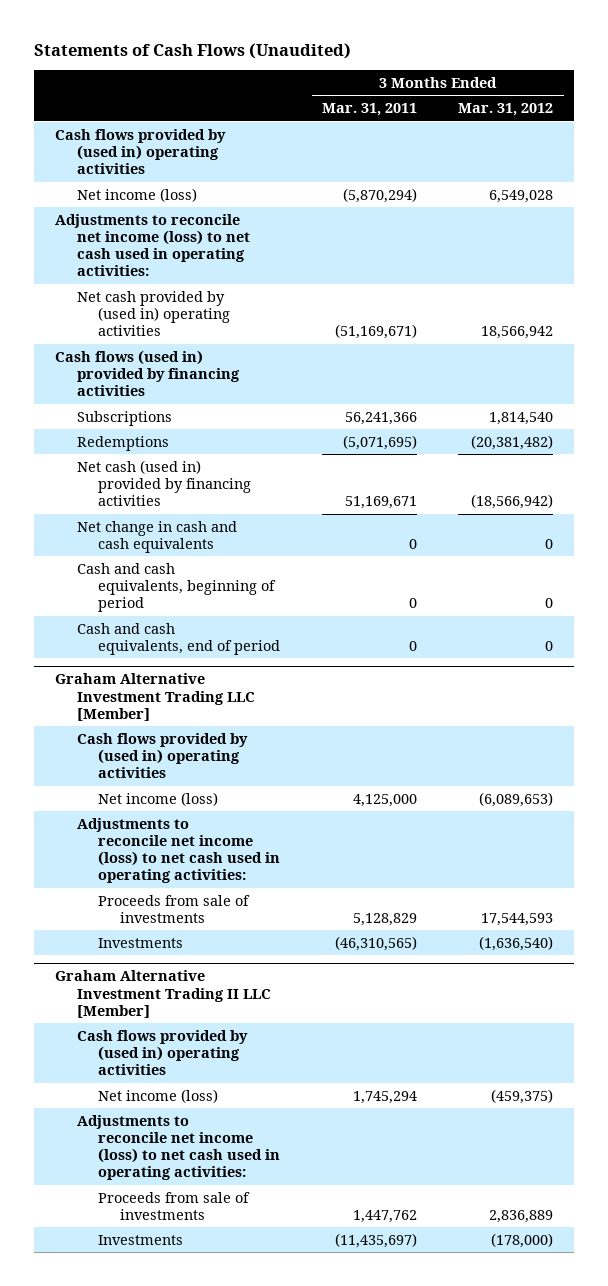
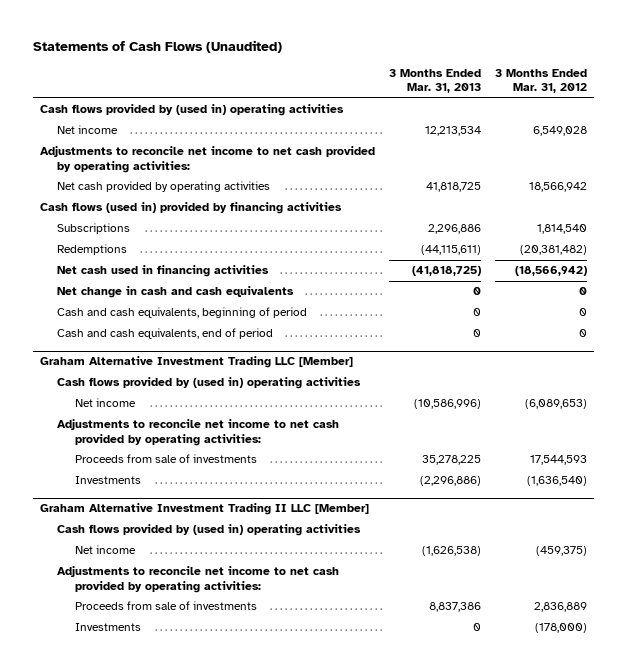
[321,103,417,117] Mar. 31, 2011 -> none
none -> [388,68,481,94] 3 Months Ended Mar. 31, 2013
[76,187,197,202] Net income (loss) -> [57,125,119,135] Net income
[54,213,250,277] Adjustments to reconcile net income (loss) to net cash used in operating activities: -> [39,146,375,173] Adjustments to reconcile net income to net cash provided by operating activities:
[76,290,231,337] Net cash provided by (used in) operating activities -> [57,181,271,193] Net cash provided by operating activities
[76,459,252,507] Net cash (used in) provided by financing activities -> [57,265,270,278] Net cash used in financing activities
[98,791,219,806] Net income (loss) -> [75,398,137,408] Net income
[76,817,281,884] Adjustments to reconcile net income (loss) to net cash used in operating activities: -> [57,419,340,446] Adjustments to reconcile net income to net cash provided by operating activities:
[98,1088,219,1103] Net income (loss) -> [75,545,137,555] Net income
[76,1114,281,1181] Adjustments to reconcile net income (loss) to net cash used in operating activities: -> [57,566,340,593] Adjustments to reconcile net income to net cash provided by operating activities:

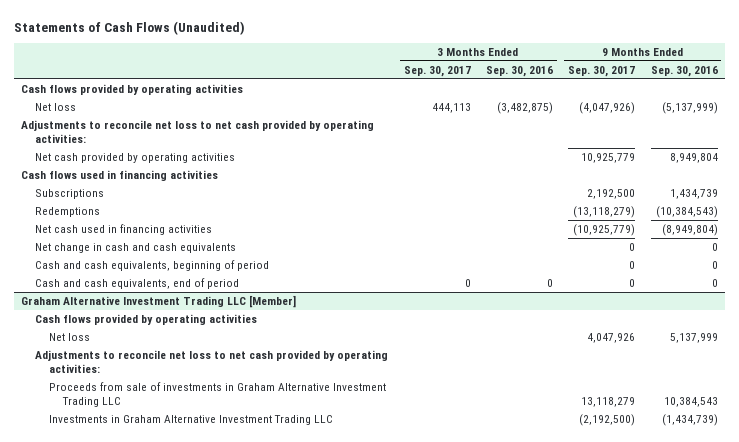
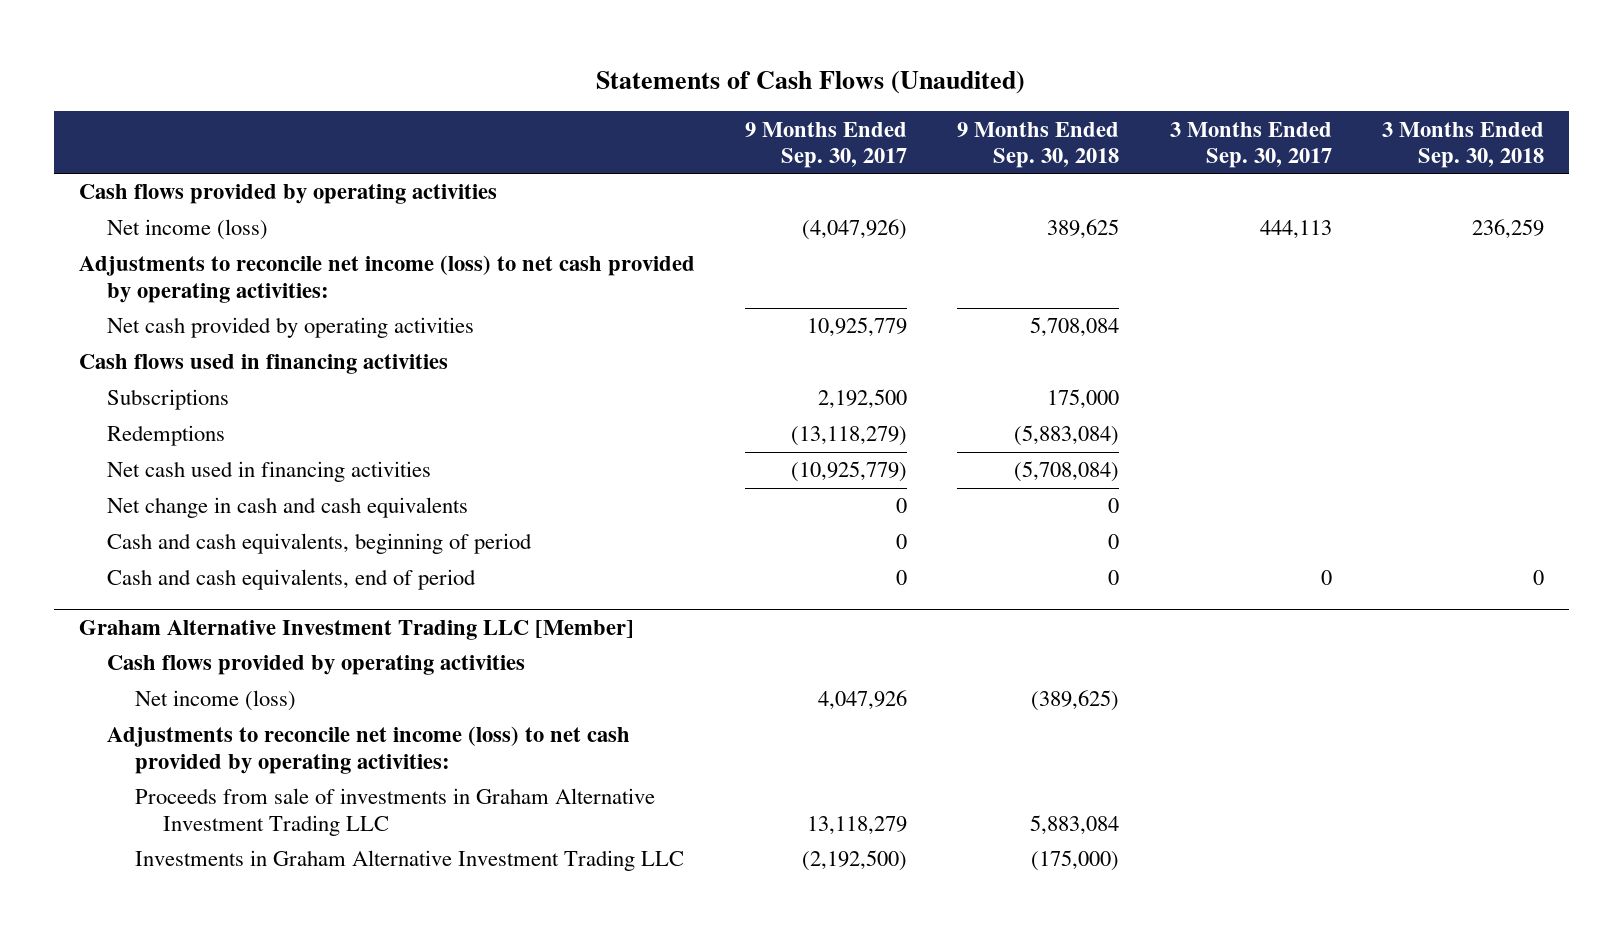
[485,65,553,77] Sep. 30, 2016 -> none
[650,65,718,77] Sep. 30, 2016 -> none
none -> [957,121,1120,168] 9 Months Ended Sep. 30, 2018
none -> [1381,121,1544,168] 3 Months Ended Sep. 30, 2018
[35,102,77,111] Net loss -> [106,219,268,241] Net income (loss)
[21,119,375,144] Adjustments to reconcile net loss to net cash provided by operating activities: -> [78,255,695,303] Adjustments to reconcile net income (loss) to net cash provided by operating activities:
[49,332,91,341] Net loss -> [134,690,296,712] Net income (loss)
[35,349,389,374] Adjustments to reconcile net loss to net cash provided by operating activities: -> [106,726,630,774] Adjustments to reconcile net income (loss) to net cash provided by operating activities:

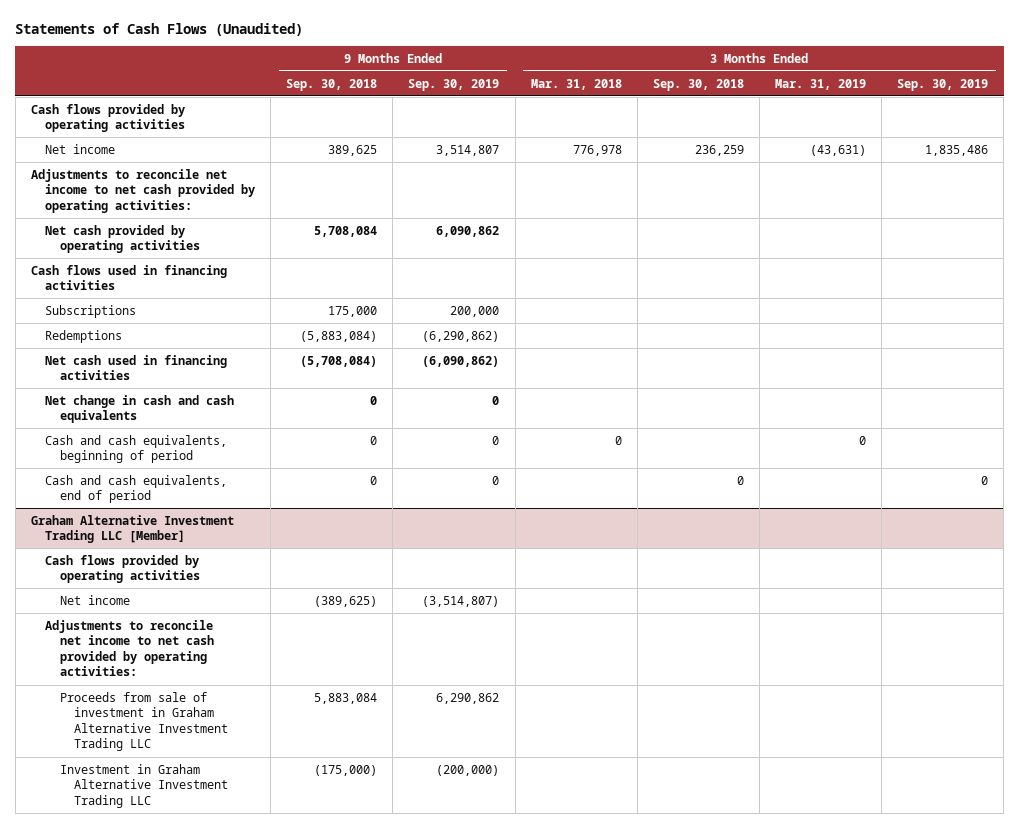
[745,121,908,168] 9 Months Ended Sep. 30, 2017 -> none
[1169,121,1332,168] 3 Months Ended Sep. 30, 2017 -> none
none -> [408,78,500,91] Sep. 30, 2019
none -> [530,78,622,90] Mar. 31, 2018
none -> [774,78,866,90] Mar. 31, 2019
none -> [897,78,989,91] Sep. 30, 2019
[106,219,268,241] Net income (loss) -> [45,143,116,154] Net income
[78,255,695,303] Adjustments to reconcile net income (loss) to net cash provided by operating activities: -> [30,168,256,213] Adjustments to reconcile net income to net cash provided by operating activities:
[134,690,296,712] Net income (loss) -> [59,594,130,605] Net income
[106,726,630,774] Adjustments to reconcile net income (loss) to net cash provided by operating activities: -> [45,619,214,677] Adjustments to reconcile net income to net cash provided by operating activities:
[134,788,655,836] Proceeds from sale of investments in Graham Alternative Investment Trading LLC -> [59,691,228,752] Proceeds from sale of investment in Graham Alternative Investment Trading LLC
[134,850,684,872] Investments in Graham Alternative Investment Trading LLC -> [59,763,228,808] Investment in Graham Alternative Investment Trading LLC

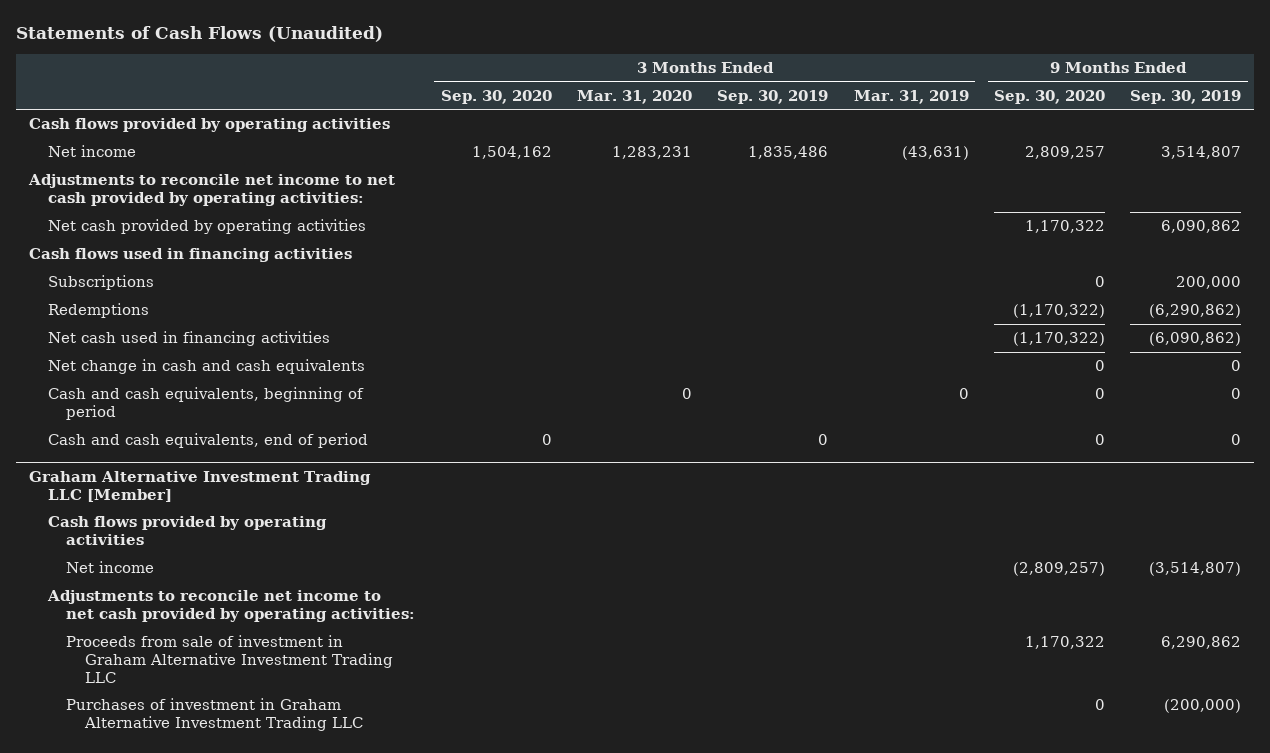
[286,78,378,91] Sep. 30, 2018 -> none
[530,78,622,90] Mar. 31, 2018 -> none
[652,78,744,91] Sep. 30, 2018 -> none
none -> [440,89,552,104] Sep. 30, 2020
none -> [577,89,693,104] Mar. 31, 2020
none -> [994,89,1106,104] Sep. 30, 2020
[59,763,228,808] Investment in Graham Alternative Investment Trading LLC -> [66,698,363,731] Purchases of investment in Graham Alternative Investment Trading LLC

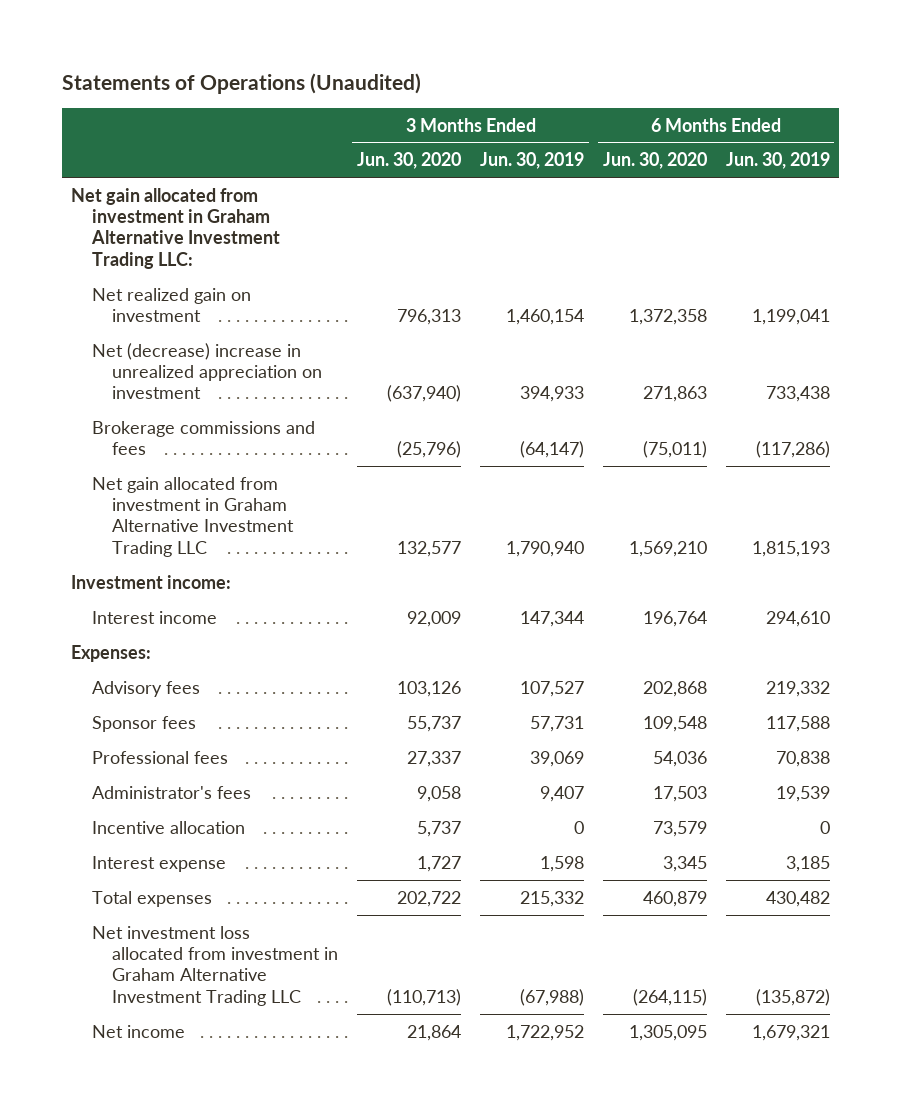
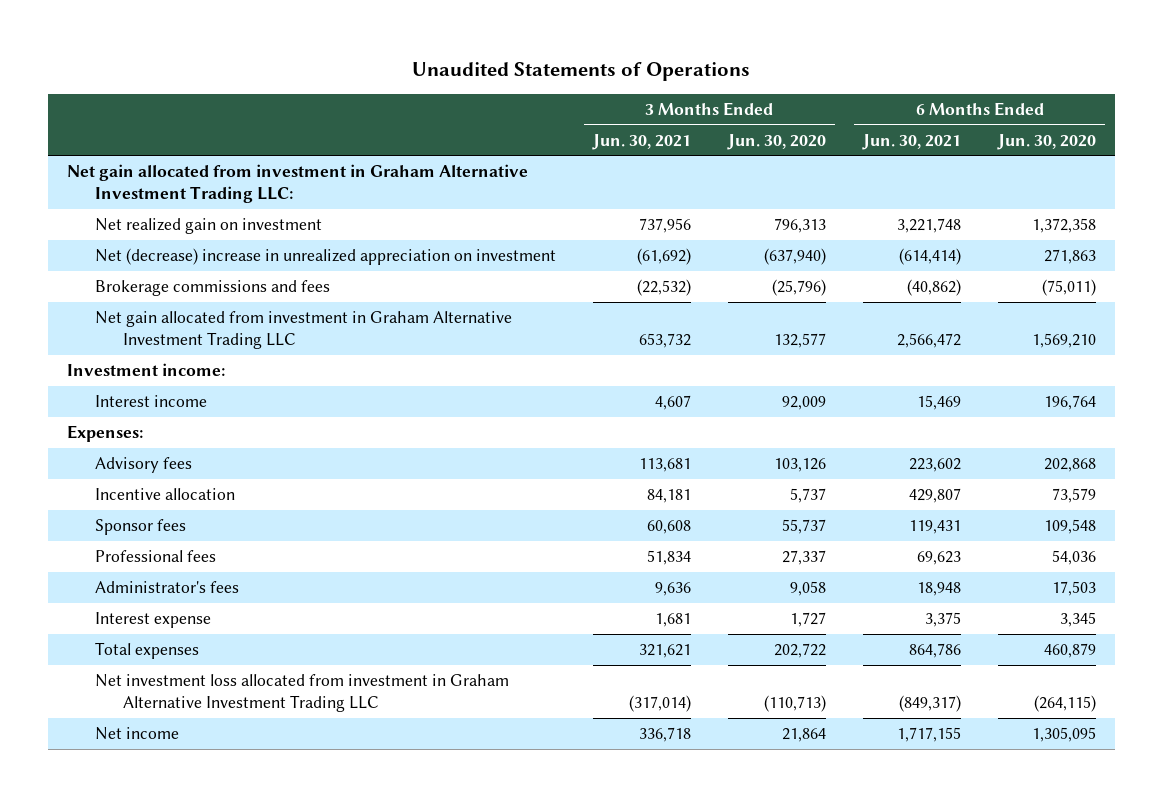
[61,72,421,94] Statements of Operations (Unaudited) -> [412,61,751,81] Unaudited Statements of Operations
[480,152,585,170] Jun. 30, 2019 -> none
[725,152,830,170] Jun. 30, 2019 -> none
none -> [591,133,691,150] Jun. 30, 2021
none -> [862,133,962,150] Jun. 30, 2021
[91,820,245,834] Incentive allocation -> [94,488,235,501] Incentive allocation

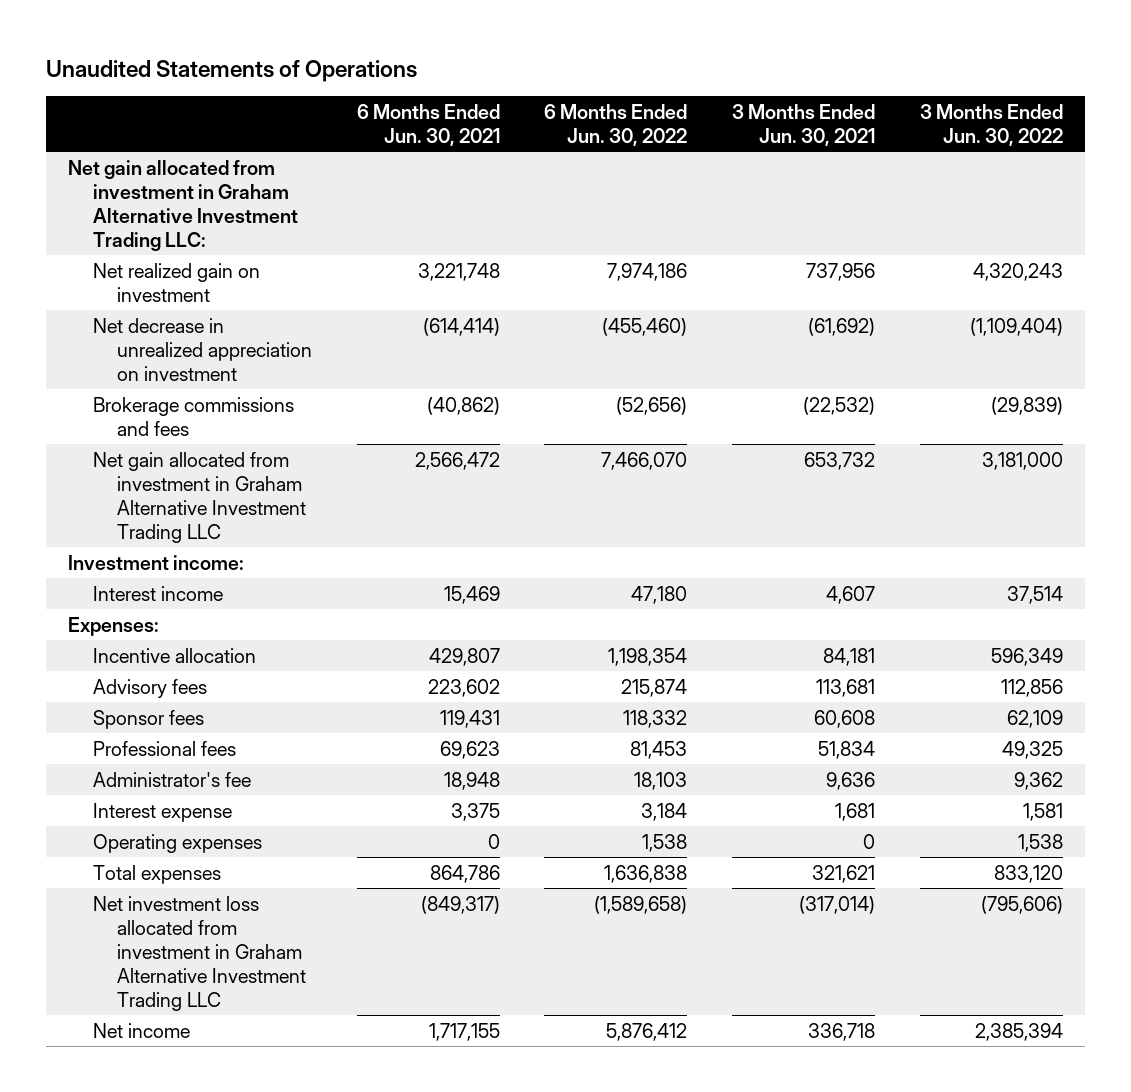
[726,133,826,150] Jun. 30, 2020 -> none
[997,133,1097,150] Jun. 30, 2020 -> none
none -> [544,103,688,147] 6 Months Ended Jun. 30, 2022
none -> [919,103,1063,147] 3 Months Ended Jun. 30, 2022
[94,248,556,266] Net (decrease) increase in unrealized appreciation on investment -> [92,317,313,381] Net decrease in unrealized appreciation on investment
[94,457,192,474] Advisory fees -> [92,678,207,698] Advisory fees
[94,581,239,594] Administrator's fees -> [92,771,251,787] Administrator's fee
none -> [92,833,262,853] Operating expenses

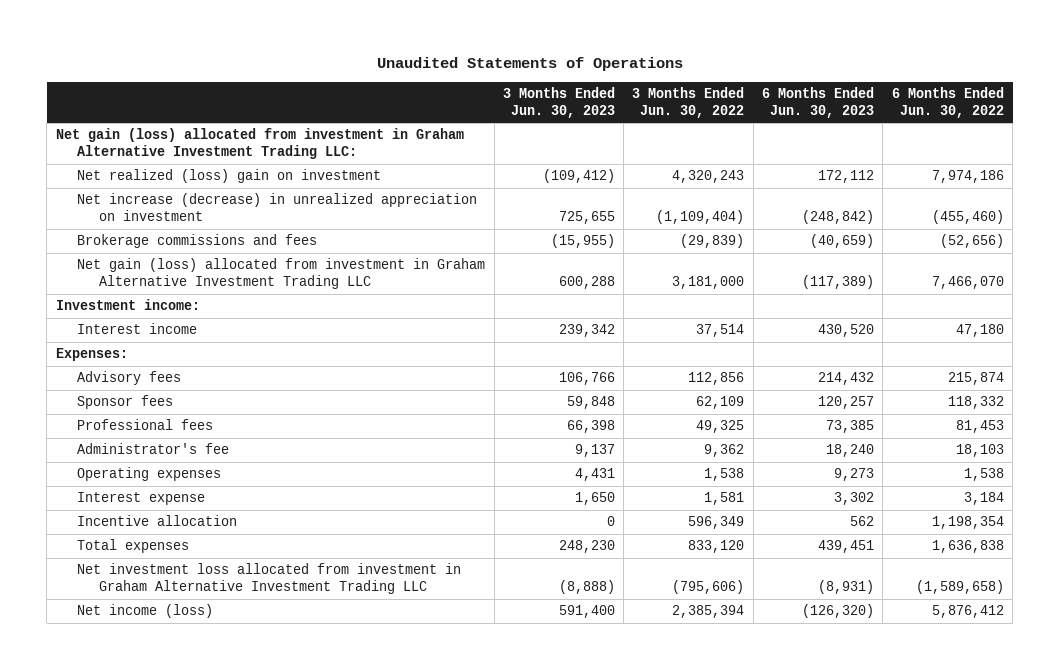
[356,103,500,147] 6 Months Ended Jun. 30, 2021 -> none
[732,103,876,147] 3 Months Ended Jun. 30, 2021 -> none
none -> [502,86,615,119] 3 Months Ended Jun. 30, 2023
none -> [762,86,875,119] 6 Months Ended Jun. 30, 2023
[68,159,298,252] Net gain allocated from investment in Graham Alternative Investment Trading LLC: -> [55,128,464,160] Net gain (loss) allocated from investment in Graham Alternative Investment Trading LLC:
[92,262,260,302] Net realized gain on investment -> [77,169,382,184] Net realized (loss) gain on investment
[92,317,313,381] Net decrease in unrealized appreciation on investment -> [77,193,478,222] Net increase (decrease) in unrealized appreciation on investment
[92,451,307,544] Net gain allocated from investment in Graham Alternative Investment Trading LLC -> [77,258,486,290] Net gain (loss) allocated from investment in Graham Alternative Investment Trading LLC
[92,802,232,822] Interest expense -> [77,492,206,506] Interest expense
[92,647,256,663] Incentive allocation -> [77,515,238,527] Incentive allocation
[92,1022,190,1038] Net income -> [77,604,214,619] Net income (loss)

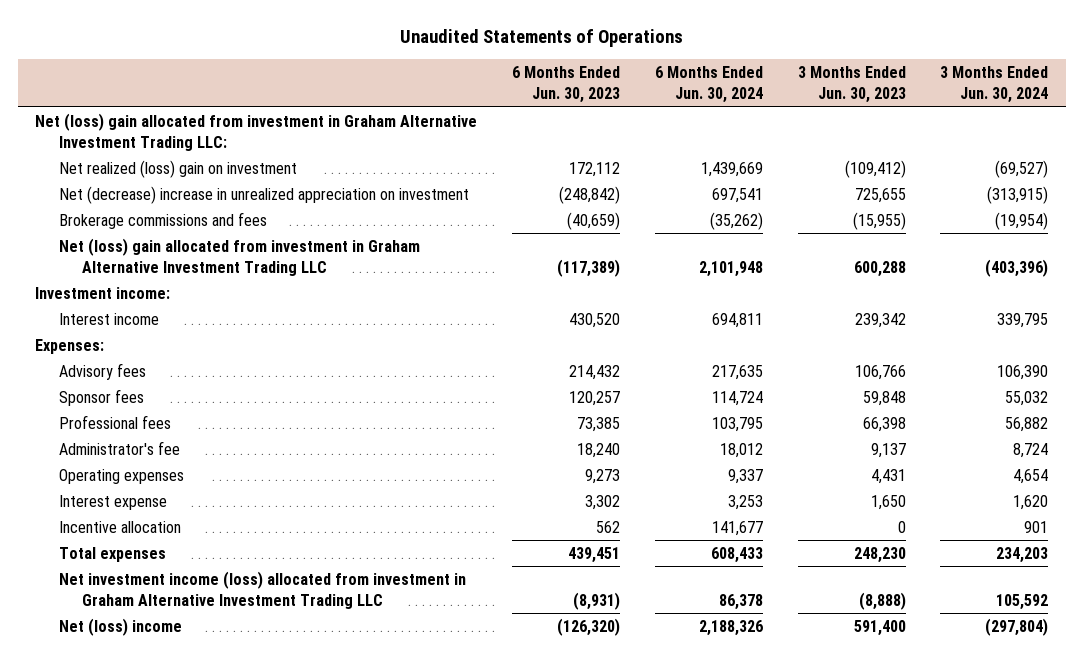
[632,86,745,119] 3 Months Ended Jun. 30, 2022 -> none
[891,86,1004,119] 6 Months Ended Jun. 30, 2022 -> none
none -> [654,66,763,104] 6 Months Ended Jun. 30, 2024
none -> [940,66,1049,104] 3 Months Ended Jun. 30, 2024
[55,128,464,160] Net gain (loss) allocated from investment in Graham Alternative Investment Trading LLC: -> [35,112,478,151] Net (loss) gain allocated from investment in Graham Alternative Investment Trading LLC:
[77,193,478,222] Net increase (decrease) in unrealized appreciation on investment -> [58,185,469,204] Net (decrease) increase in unrealized appreciation on investment
[77,258,486,290] Net gain (loss) allocated from investment in Graham Alternative Investment Trading LLC -> [58,237,420,276] Net (loss) gain allocated from investment in Graham Alternative Investment Trading LLC
[77,563,462,595] Net investment loss allocated from investment in Graham Alternative Investment Trading LLC -> [58,570,466,609] Net investment income (loss) allocated from investment in Graham Alternative Investment Trading LLC
[77,604,214,619] Net income (loss) -> [58,617,182,636] Net (loss) income

